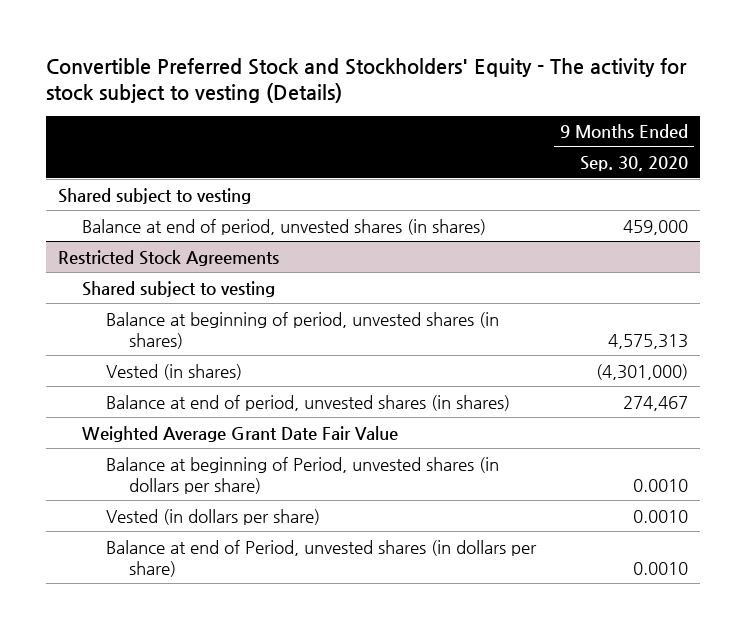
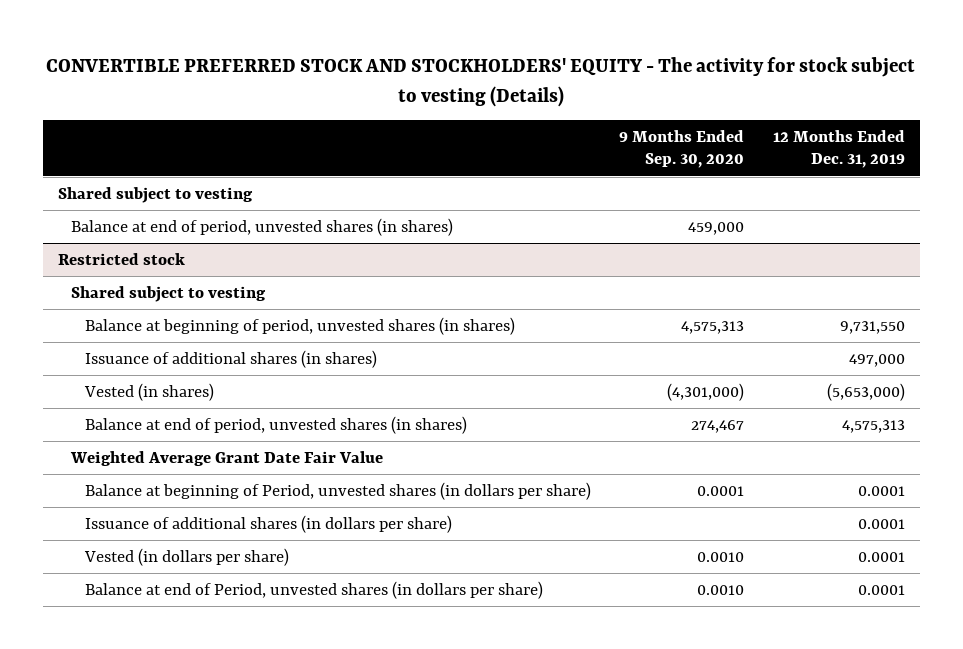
[46,57,688,103] Convertible Preferred Stock and Stockholders' Equity - The activity for stock subject to vesting (Details) -> [46,57,916,107] CONVERTIBLE PREFERRED STOCK AND STOCKHOLDERS' EQUITY - The activity for stock subject to vesting (Details)
none -> [773,130,906,169] 12 Months Ended Dec. 31, 2019
[58,249,280,266] Restricted Stock Agreements -> [57,252,185,265] Restricted stock
none -> [84,349,377,368] Issuance of additional shares (in shares)
[632,478,688,492] 0.0010 -> [697,485,745,496] 0.0001
none -> [84,514,452,533] Issuance of additional shares (in dollars per share)

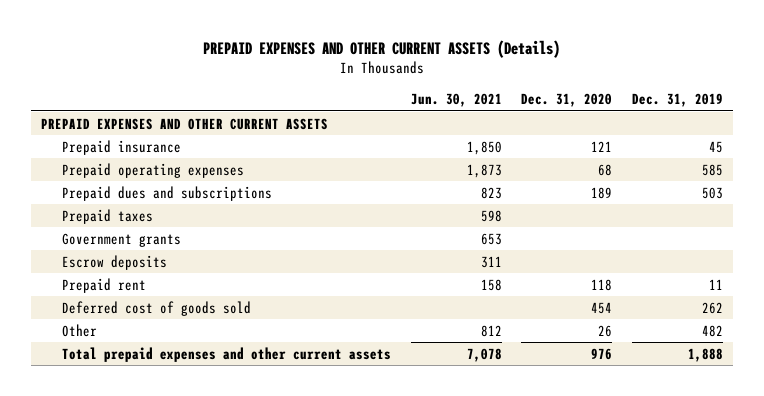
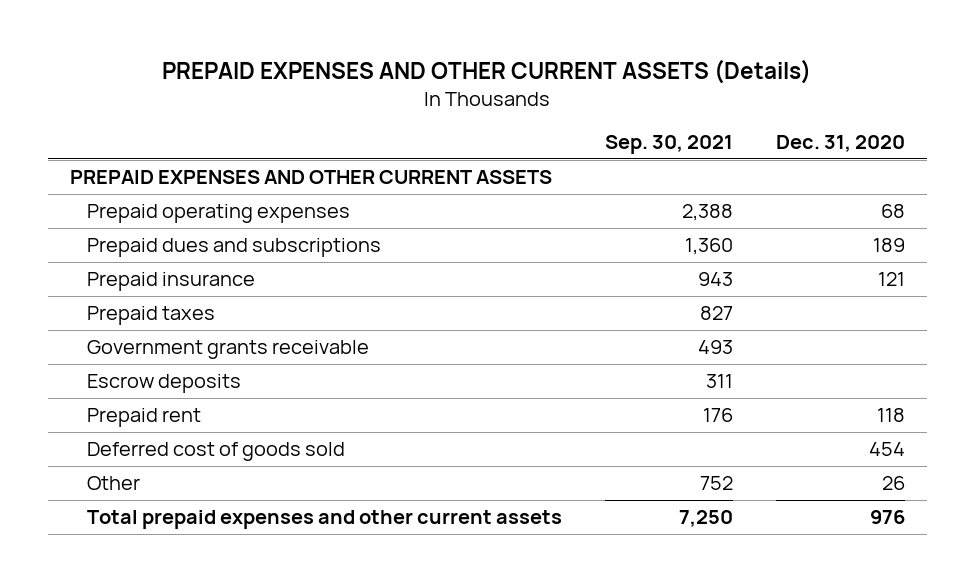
[410,93,502,108] Jun. 30, 2021 -> none
[631,93,723,108] Dec. 31, 2019 -> none
none -> [605,135,734,155] Sep. 30, 2021
[62,139,182,155] Prepaid insurance -> [87,272,256,292] Prepaid insurance
[62,232,182,247] Government grants -> [87,340,370,360] Government grants receivable

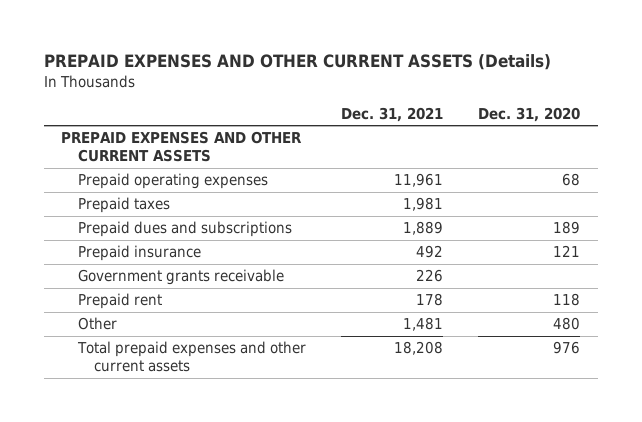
[605,135,734,155] Sep. 30, 2021 -> none
none -> [340,106,443,122] Dec. 31, 2021
[87,306,216,326] Prepaid taxes -> [77,197,170,214] Prepaid taxes
[87,374,242,394] Escrow deposits -> none
[87,442,346,462] Deferred cost of goods sold -> none
[882,476,906,491] 26 -> [553,317,581,331] 480

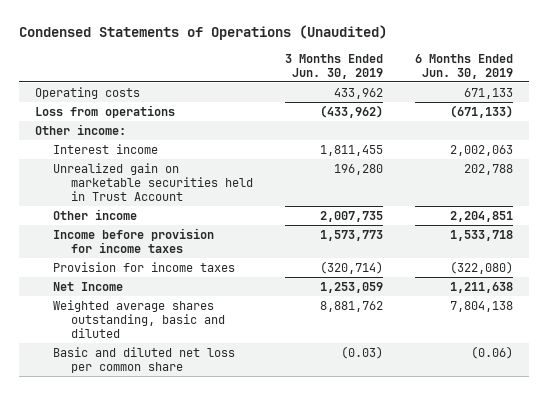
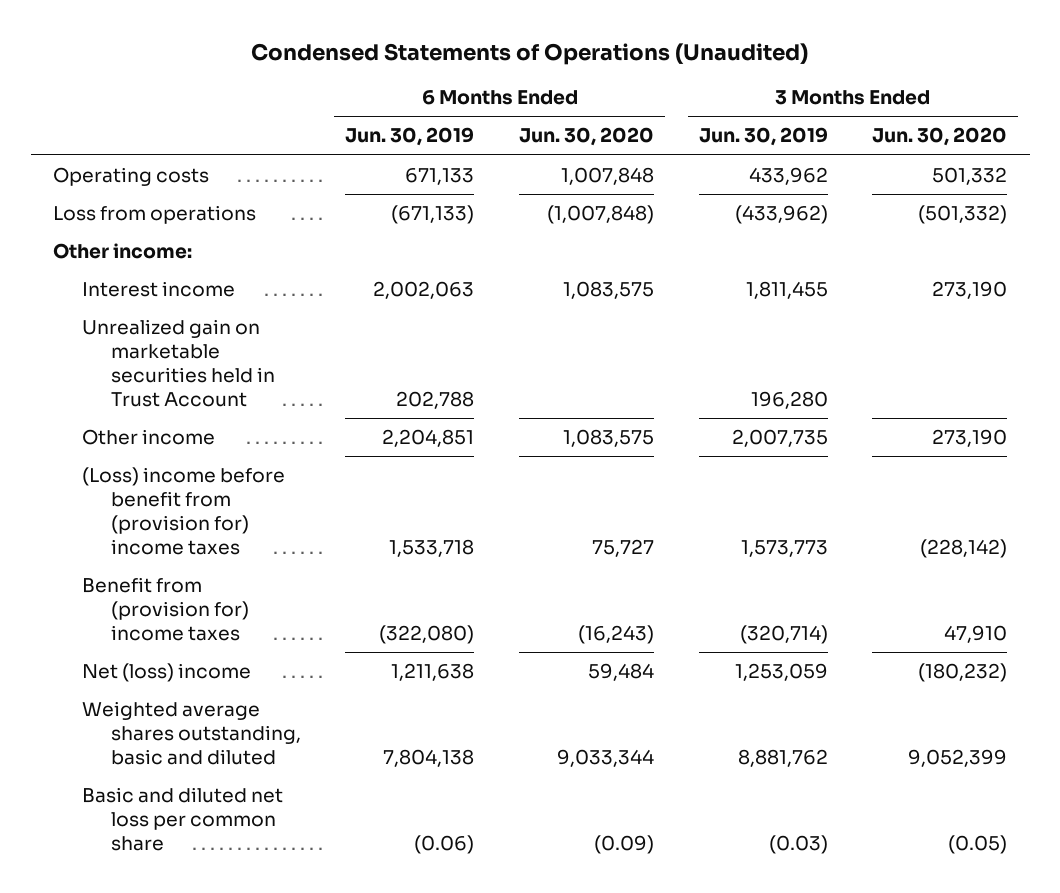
none -> [519,127,655,147] Jun. 30, 2020
none -> [872,127,1008,147] Jun. 30, 2020
[52,227,214,253] Income before provision for income taxes -> [81,466,285,555] (Loss) income before benefit from (provision for) income taxes
[52,261,235,272] Provision for income taxes -> [81,576,249,641] Benefit from (provision for) income taxes
[52,281,123,291] Net Income -> [81,662,251,682] Net (loss) income

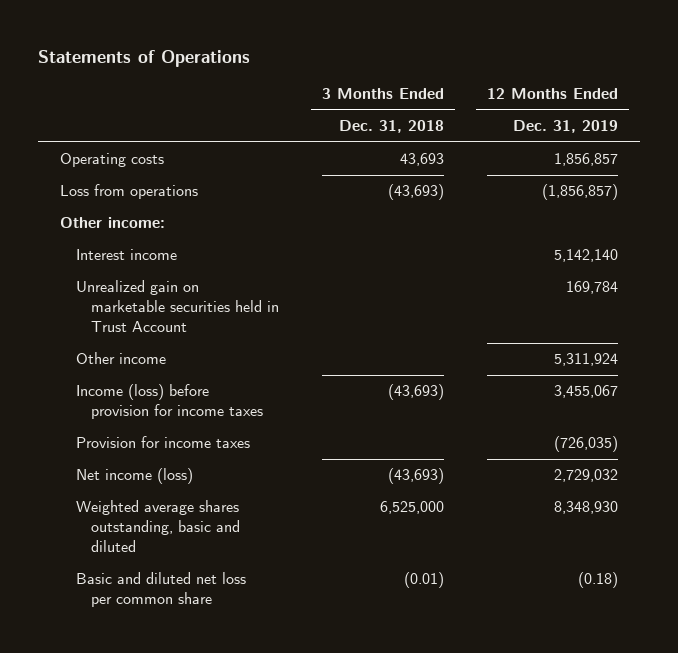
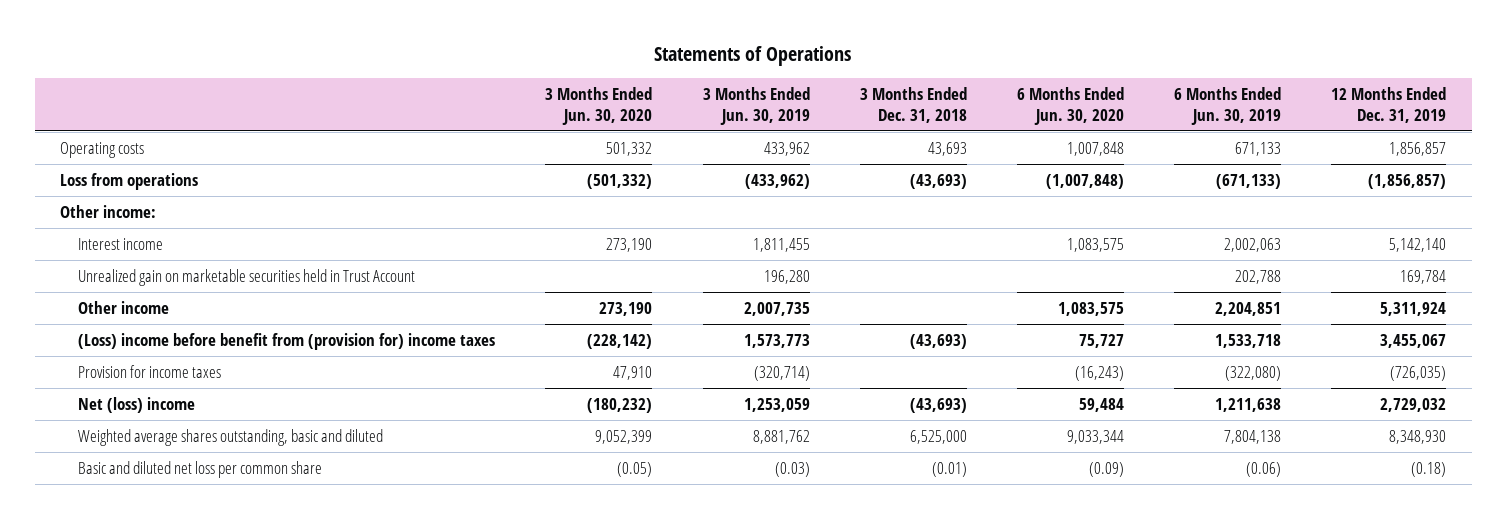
none -> [545,87,653,125] 3 Months Ended Jun. 30, 2020
none -> [702,87,810,125] 3 Months Ended Jun. 30, 2019
none -> [1017,87,1125,125] 6 Months Ended Jun. 30, 2020
none -> [1174,87,1282,125] 6 Months Ended Jun. 30, 2019
[75,384,264,420] Income (loss) before provision for income taxes -> [78,333,496,351] (Loss) income before benefit from (provision for) income taxes
[75,468,193,485] Net income (loss) -> [78,397,196,414] Net (loss) income

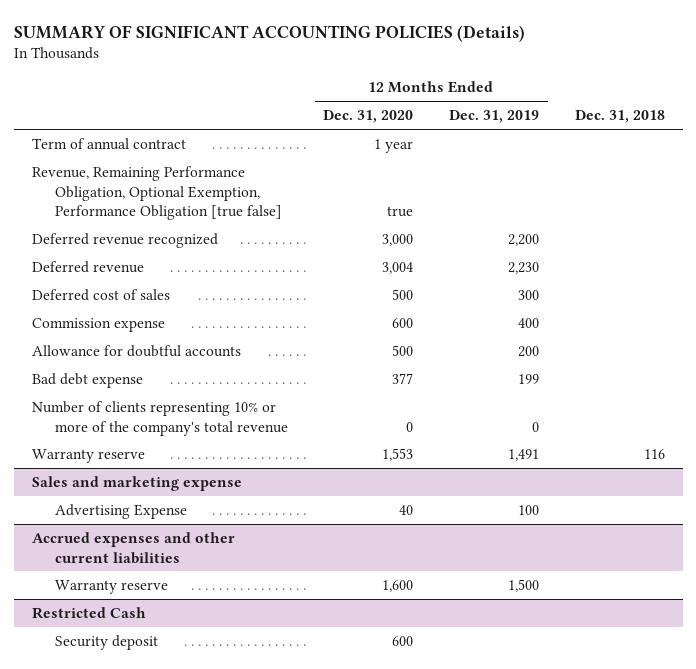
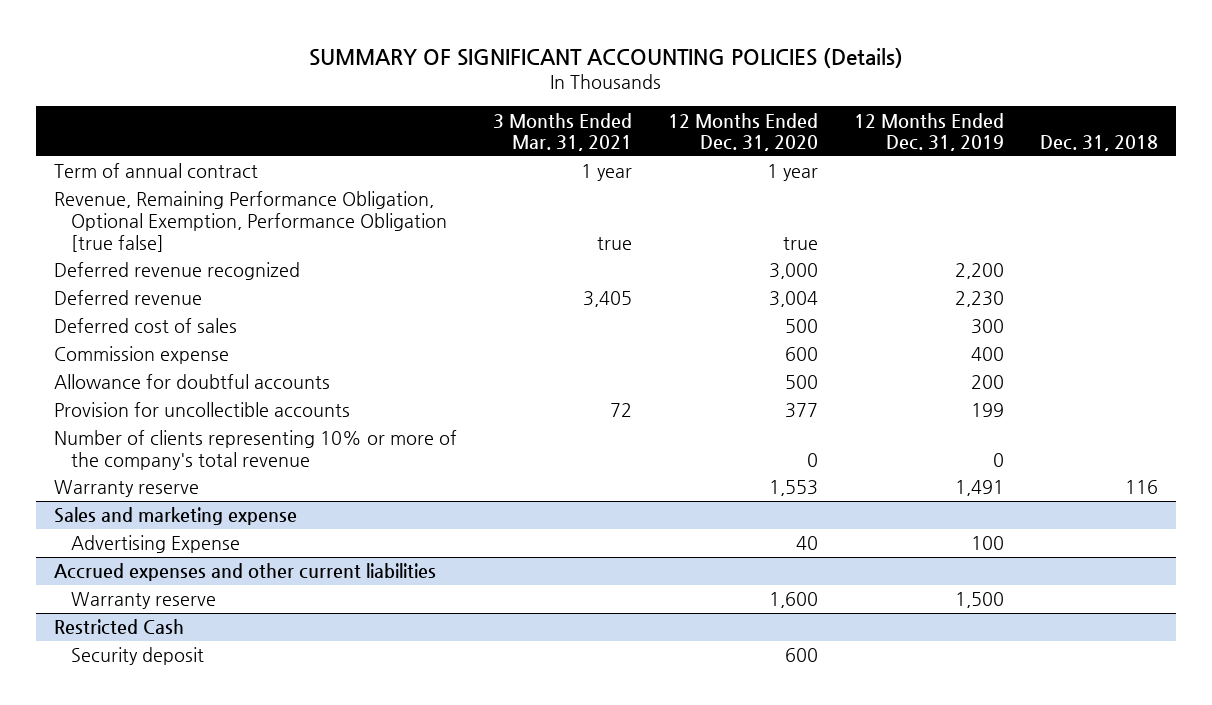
none -> [492,112,632,152] 3 Months Ended Mar. 31, 2021
[31,372,143,388] Bad debt expense -> [53,402,350,418] Provision for uncollectible accounts

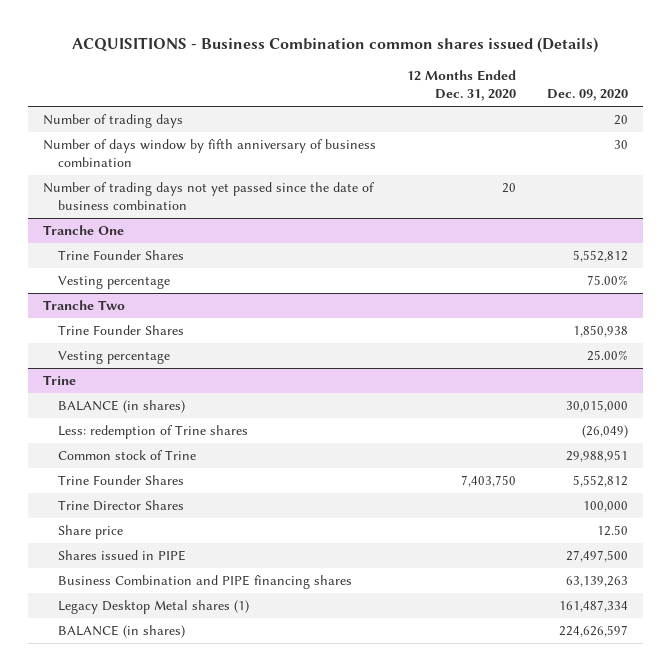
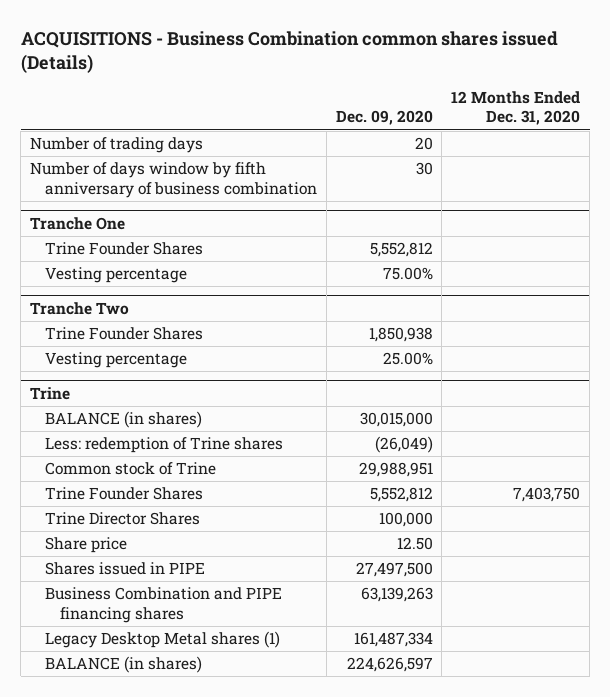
[43,182,376,211] Number of trading days not yet passed since the date of business combination -> none

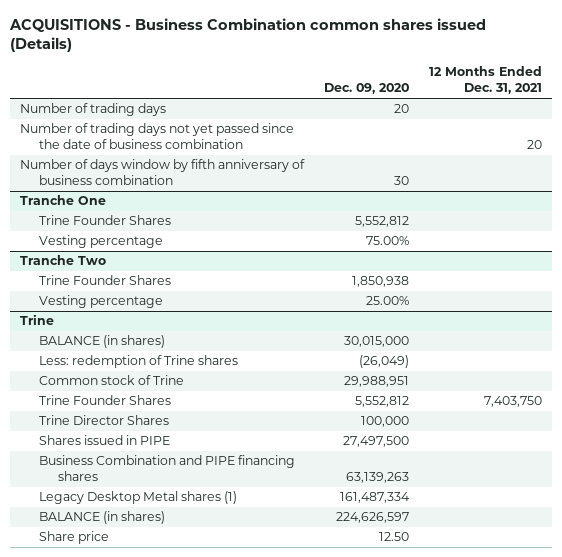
[451,91,581,126] 12 Months Ended Dec. 31, 2020 -> none
none -> [428,66,542,95] 12 Months Ended Dec. 31, 2021
none -> [20,123,295,150] Number of trading days not yet passed since the date of business combination
[44,537,127,554] Share price -> [38,531,109,545] Share price

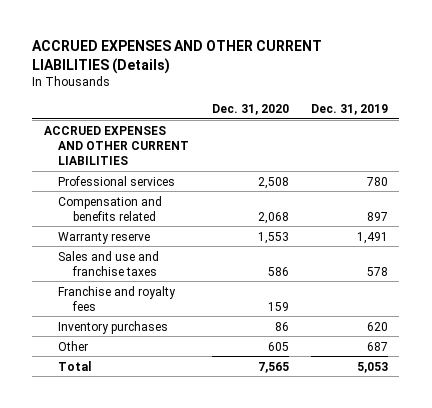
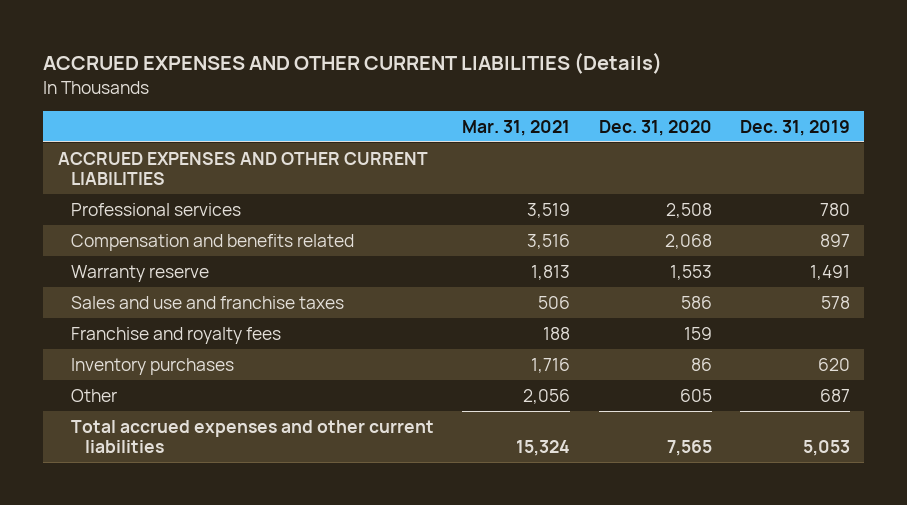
none -> [462,119,571,136] Mar. 31, 2021
[58,360,92,371] Total -> [71,419,435,454] Total accrued expenses and other current liabilities

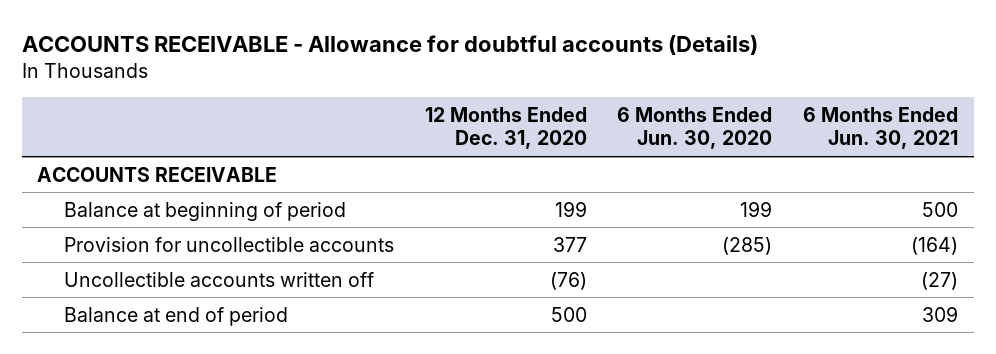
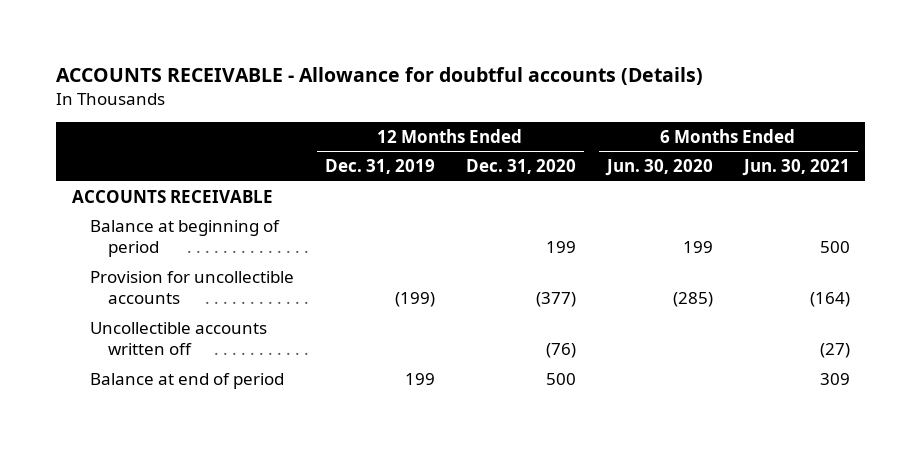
none -> [324,159,435,175] Dec. 31, 2019
[552,236,587,252] 377 -> [535,292,576,308] (377)

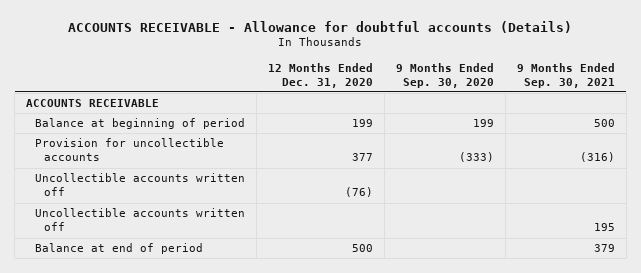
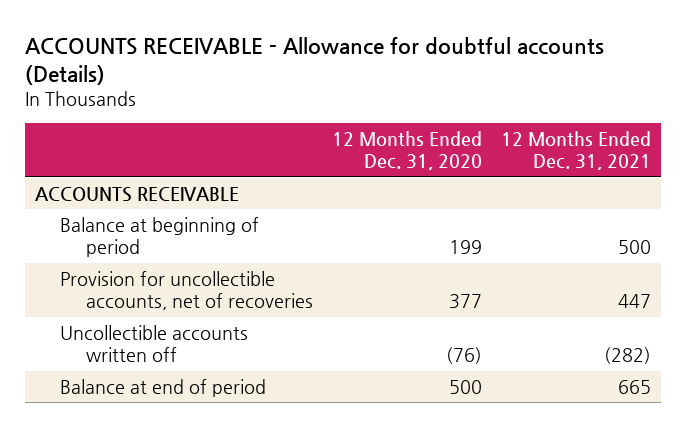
[395,62,494,88] 9 Months Ended Sep. 30, 2020 -> none
[516,62,615,88] 9 Months Ended Sep. 30, 2021 -> none
none -> [501,131,652,171] 12 Months Ended Dec. 31, 2021
[34,138,224,162] Provision for uncollectible accounts -> [60,270,313,311] Provision for uncollectible accounts, net of recoveries
[34,208,245,232] Uncollectible accounts written off -> none

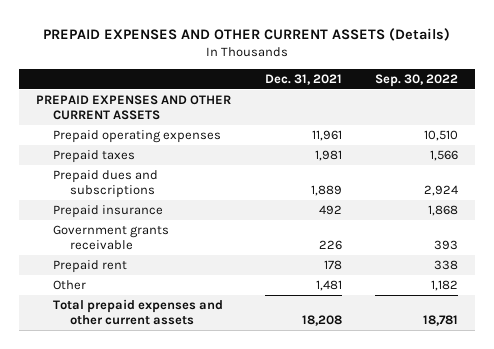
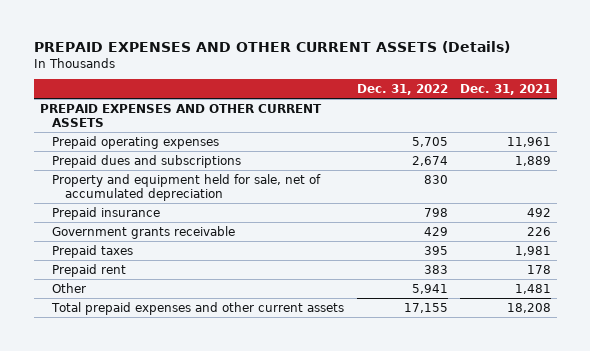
[375,73,459,87] Sep. 30, 2022 -> none
none -> [356,84,448,96] Dec. 31, 2022
none -> [52,173,322,201] Property and equipment held for sale, net of accumulated depreciation
[52,149,135,163] Prepaid taxes -> [52,244,134,258] Prepaid taxes

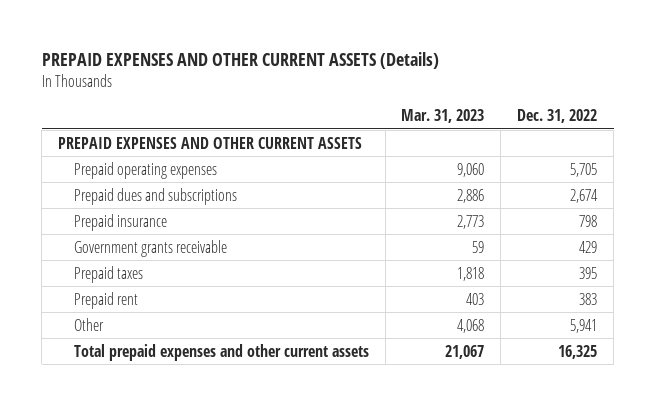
[459,84,551,96] Dec. 31, 2021 -> none
none -> [401,109,485,124] Mar. 31, 2023
[52,173,322,201] Property and equipment held for sale, net of accumulated depreciation -> none
[403,302,448,313] 17,155 -> [558,344,598,359] 16,325

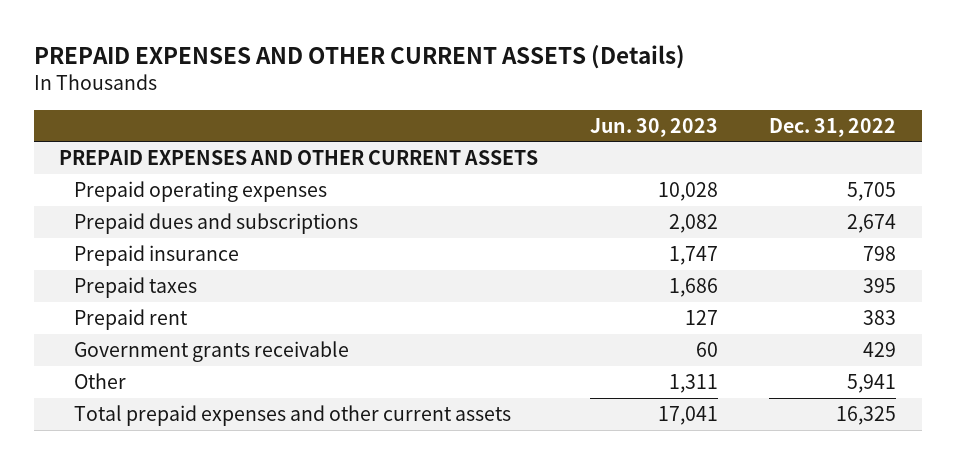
[401,109,485,124] Mar. 31, 2023 -> none
none -> [589,117,718,137] Jun. 30, 2023
[73,239,227,257] Government grants receivable -> [73,340,349,362] Government grants receivable

